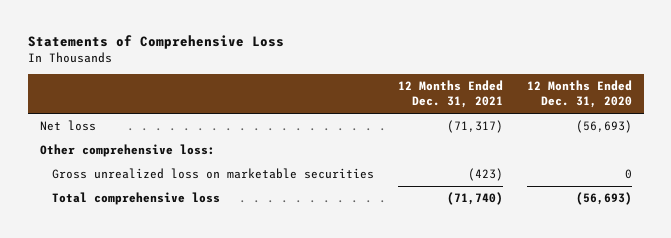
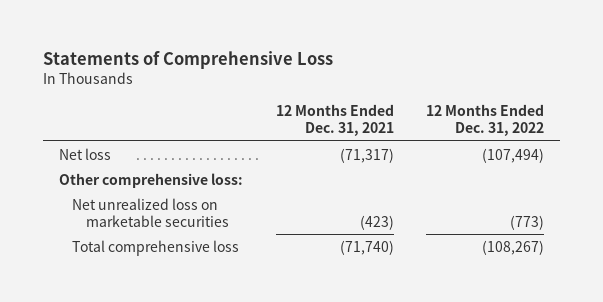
[526,80,632,109] 12 Months Ended Dec. 31, 2020 -> none
none -> [425,104,544,137] 12 Months Ended Dec. 31, 2022
[51,168,374,180] Gross unrealized loss on marketable securities -> [72,197,229,227] Net unrealized loss on marketable securities

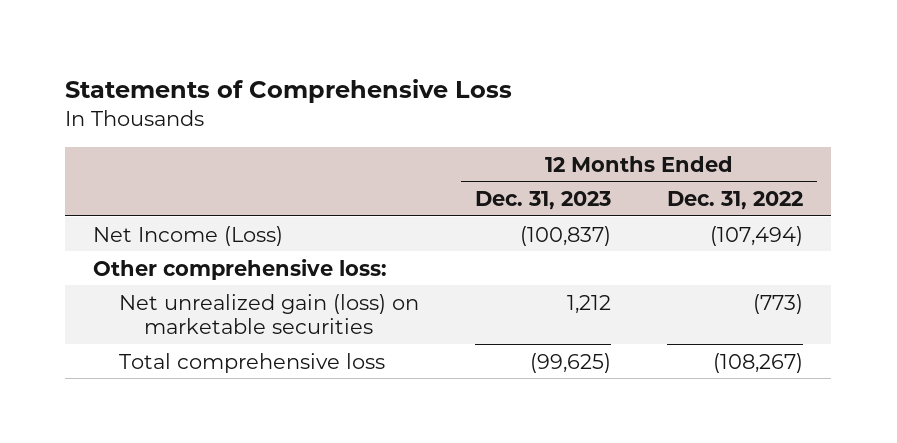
[275,104,394,137] 12 Months Ended Dec. 31, 2021 -> none
none -> [474,191,611,211] Dec. 31, 2023
[59,147,112,160] Net loss -> [93,225,284,246] Net Income (Loss)
[72,197,229,227] Net unrealized loss on marketable securities -> [118,293,419,335] Net unrealized gain (loss) on marketable securities

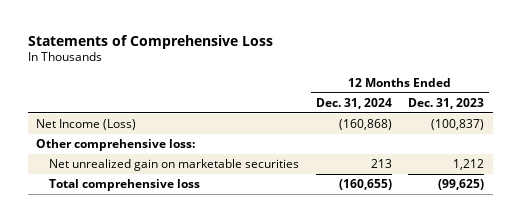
[667,191,804,211] Dec. 31, 2022 -> none
none -> [315,97,392,109] Dec. 31, 2024
[118,293,419,335] Net unrealized gain (loss) on marketable securities -> [48,159,299,172] Net unrealized gain on marketable securities

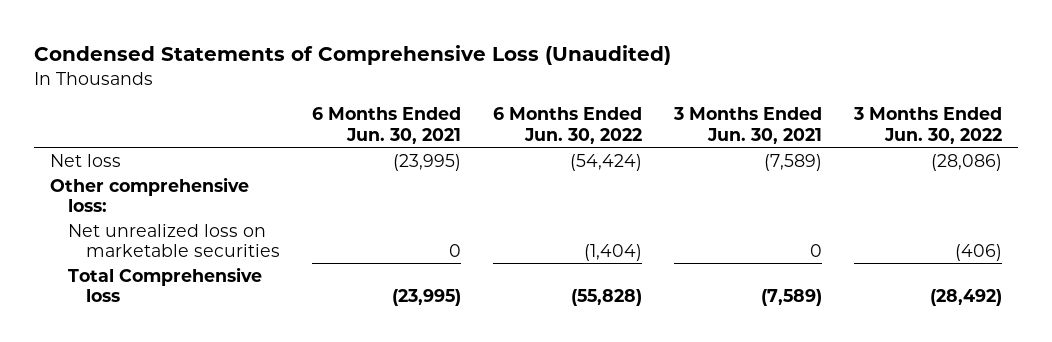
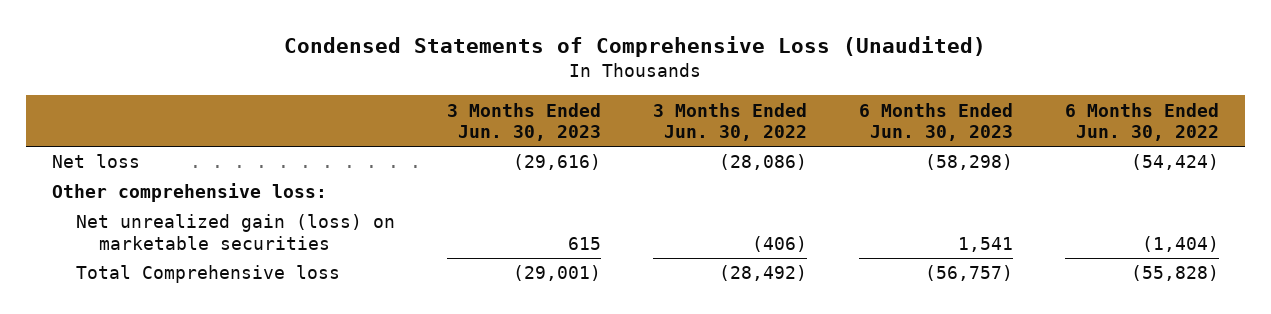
[311,107,461,145] 6 Months Ended Jun. 30, 2021 -> none
[672,107,822,145] 3 Months Ended Jun. 30, 2021 -> none
none -> [446,102,601,142] 3 Months Ended Jun. 30, 2023
none -> [858,102,1013,142] 6 Months Ended Jun. 30, 2023
[67,223,280,258] Net unrealized loss on marketable securities -> [75,214,395,250] Net unrealized gain (loss) on marketable securities

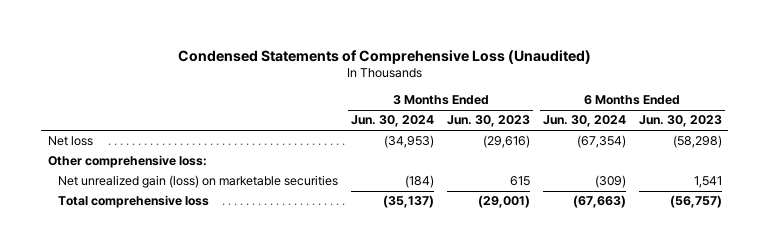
[652,102,807,142] 3 Months Ended Jun. 30, 2022 -> none
[1064,102,1219,142] 6 Months Ended Jun. 30, 2022 -> none
none -> [351,115,435,128] Jun. 30, 2024
none -> [543,115,627,128] Jun. 30, 2024
[75,265,340,284] Total Comprehensive loss -> [58,195,210,209] Total comprehensive loss

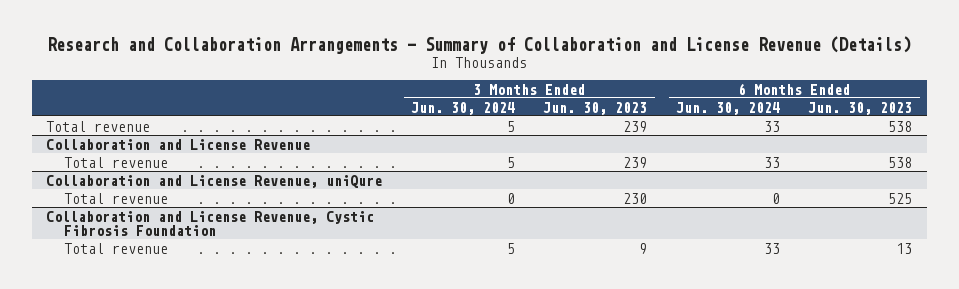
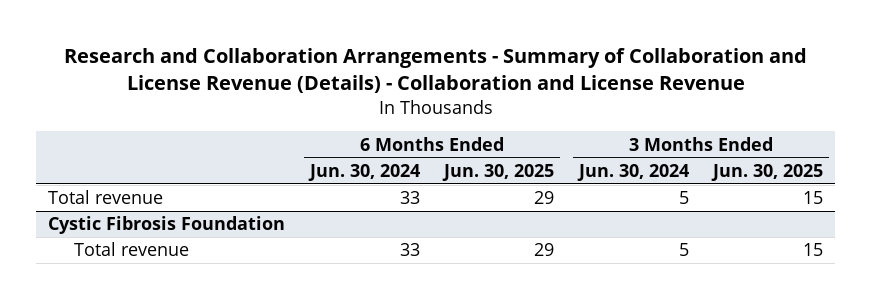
[47,36,912,55] Research and Collaboration Arrangements - Summary of Collaboration and License Revenue (Details) -> [63,48,807,94] Research and Collaboration Arrangements - Summary of Collaboration and License Revenue (Details) - Collaboration and License Revenue
[543,101,648,115] Jun. 30, 2023 -> none
[808,101,913,115] Jun. 30, 2023 -> none
none -> [442,163,555,181] Jun. 30, 2025
none -> [711,163,824,181] Jun. 30, 2025
[64,156,169,168] Total revenue -> none
[46,174,383,188] Collaboration and License Revenue, uniQure -> none
[64,192,169,204] Total revenue -> none
[46,210,375,237] Collaboration and License Revenue, Cystic Fibrosis Foundation -> none
[46,138,311,150] Collaboration and License Revenue -> [48,216,286,235] Cystic Fibrosis Foundation

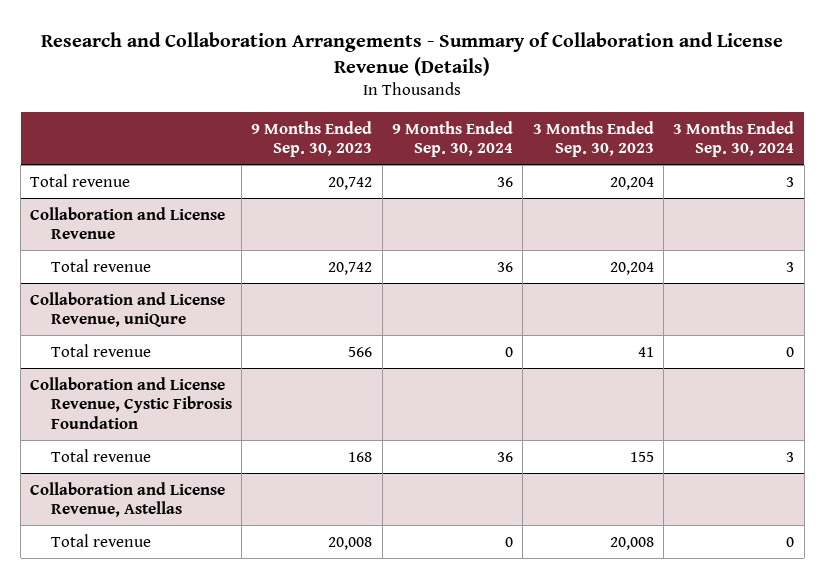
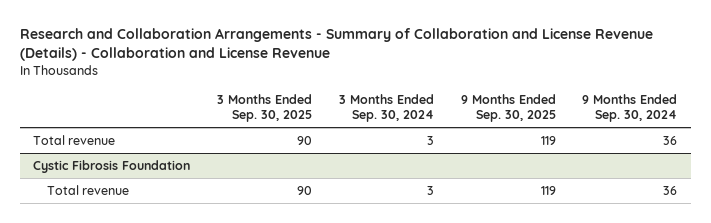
[41,31,784,76] Research and Collaboration Arrangements - Summary of Collaboration and License Revenue (Details) -> [19,28,653,62] Research and Collaboration Arrangements - Summary of Collaboration and License Revenue (Details) - Collaboration and License Revenue
[251,120,373,158] 9 Months Ended Sep. 30, 2023 -> none
[532,120,654,158] 3 Months Ended Sep. 30, 2023 -> none
none -> [217,93,313,123] 3 Months Ended Sep. 30, 2025
none -> [460,93,556,123] 9 Months Ended Sep. 30, 2025
[50,258,151,272] Total revenue -> none
[30,291,226,328] Collaboration and License Revenue, uniQure -> none
[50,343,151,357] Total revenue -> none
[30,376,232,429] Collaboration and License Revenue, Cystic Fibrosis Foundation -> none
[30,206,226,240] Collaboration and License Revenue -> [33,159,191,173] Cystic Fibrosis Foundation
[30,481,226,518] Collaboration and License Revenue, Astellas -> none
[50,533,151,547] Total revenue -> none

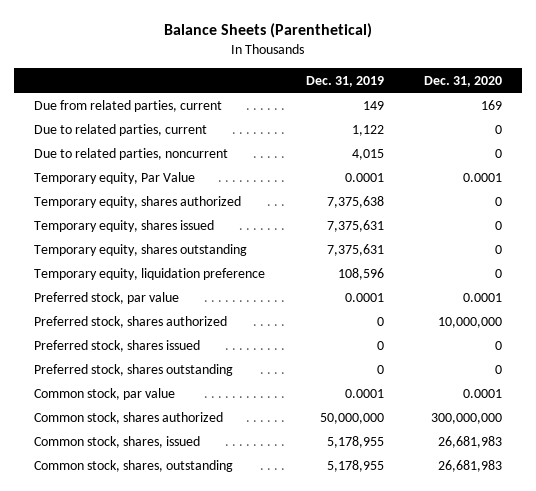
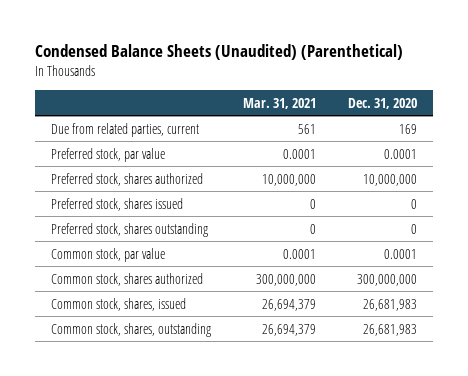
[164,23,373,39] Balance Sheets (Parenthetical) -> [34,43,403,60] Condensed Balance Sheets (Unaudited) (Parenthetical)
[305,75,384,87] Dec. 31, 2019 -> none
none -> [243,97,317,109] Mar. 31, 2021
[33,123,207,136] Due to related parties, current -> none
[33,147,228,160] Due to related parties, noncurrent -> none
[33,171,195,184] Temporary equity, Par Value -> none
[33,195,241,208] Temporary equity, shares authorized -> none
[33,219,214,232] Temporary equity, shares issued -> none
[33,243,247,256] Temporary equity, shares outstanding -> none
[33,267,265,280] Temporary equity, liquidation preference -> none

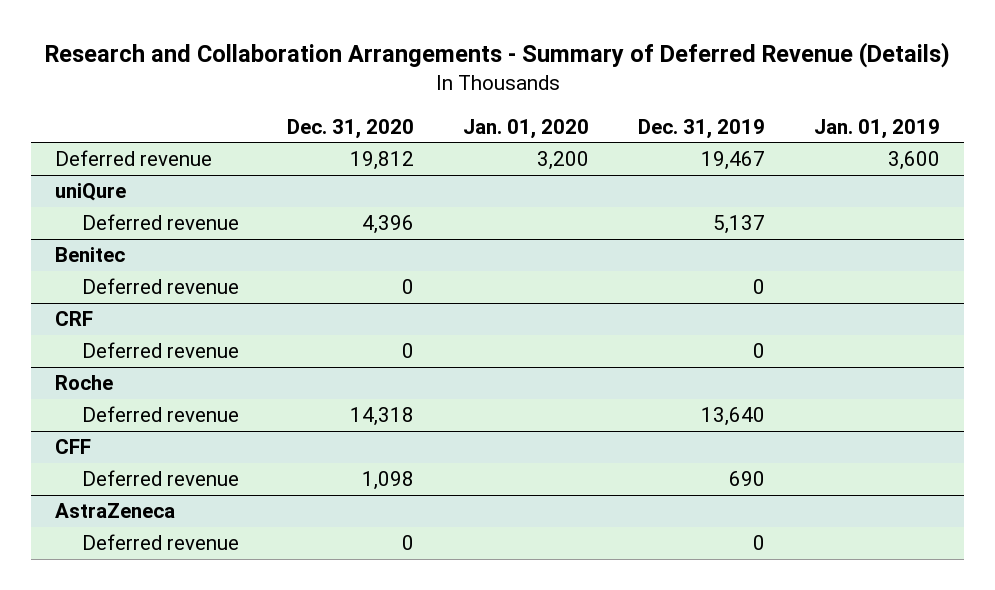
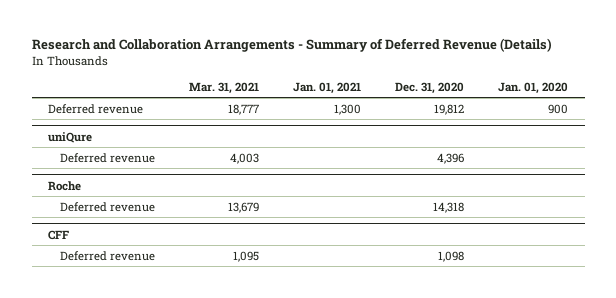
[638,118,766,139] Dec. 31, 2019 -> none
[813,118,940,139] Jan. 01, 2019 -> none
none -> [189,81,260,94] Mar. 31, 2021
none -> [293,81,362,94] Jan. 01, 2021
[537,151,590,171] 3,200 -> [547,103,568,114] 900
[55,247,126,263] Benitec -> none
[81,278,239,295] Deferred revenue -> none
[55,311,94,327] CRF -> none
[81,342,239,359] Deferred revenue -> none
[55,503,176,519] AstraZeneca -> none
[81,534,239,551] Deferred revenue -> none

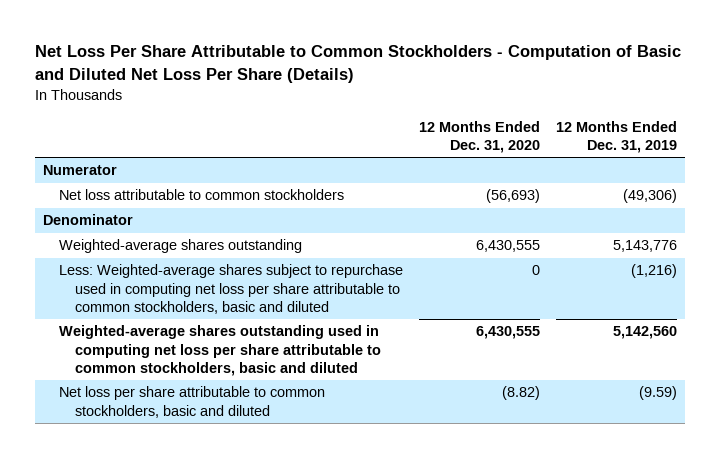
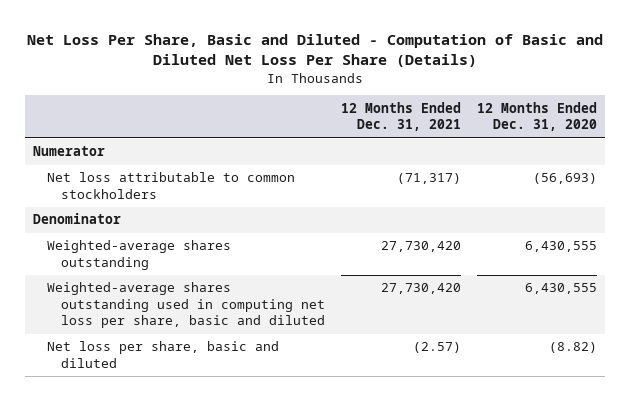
[34,45,681,83] Net Loss Per Share Attributable to Common Stockholders - Computation of Basic and Diluted Net Loss Per Share (Details) -> [27,34,604,68] Net Loss Per Share, Basic and Diluted - Computation of Basic and Diluted Net Loss Per Share (Details)
[555,120,677,153] 12 Months Ended Dec. 31, 2019 -> none
none -> [340,101,461,132] 12 Months Ended Dec. 31, 2021
[59,264,404,315] Less: Weighted-average shares subject to repurchase used in computing net loss per share attributable to common stockholders, basic and diluted -> none
[59,325,382,377] Weighted-average shares outstanding used in computing net loss per share attributable to common stockholders, basic and diluted -> [47,282,325,329] Weighted-average shares outstanding used in computing net loss per share, basic and diluted
[59,386,326,418] Net loss per share attributable to common stockholders, basic and diluted -> [47,341,280,368] Net loss per share, basic and diluted

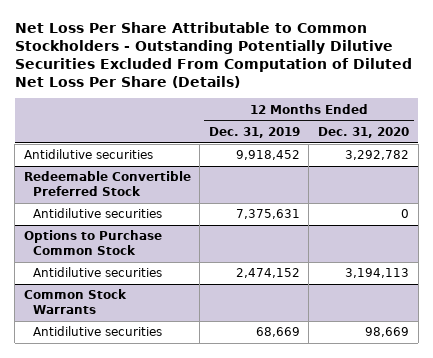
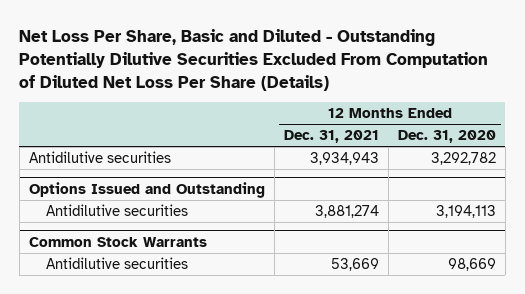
[14,21,412,88] Net Loss Per Share Attributable to Common Stockholders - Outstanding Potentially Dilutive Securities Excluded From Computation of Diluted Net Loss Per Share (Details) -> [19,29,489,91] Net Loss Per Share, Basic and Diluted - Outstanding Potentially Dilutive Securities Excluded From Computation of Diluted Net Loss Per Share (Details)
[208,127,300,139] Dec. 31, 2019 -> none
none -> [283,130,379,144] Dec. 31, 2021
[23,171,191,196] Redeemable Convertible Preferred Stock -> none
[32,208,162,219] Antidilutive securities -> none
[23,230,162,255] Options to Purchase Common Stock -> [28,181,265,198] Options Issued and Outstanding

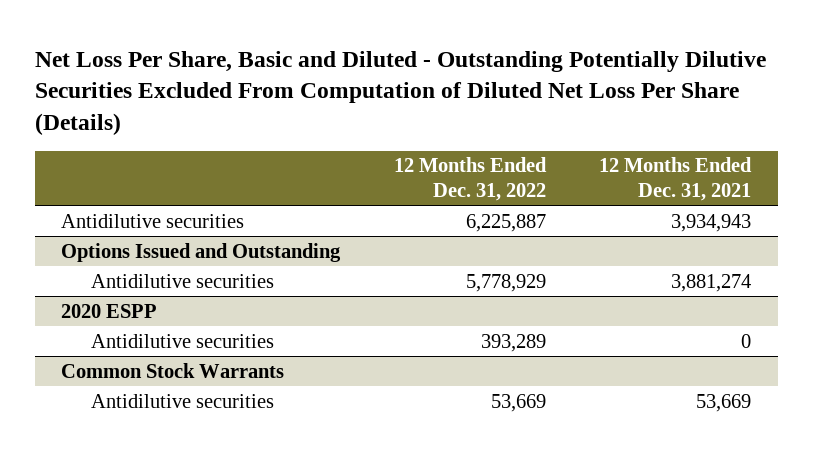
[397,130,496,144] Dec. 31, 2020 -> none
none -> [393,157,547,201] 12 Months Ended Dec. 31, 2022
none -> [61,303,158,318] 2020 ESPP
none -> [91,333,275,348] Antidilutive securities

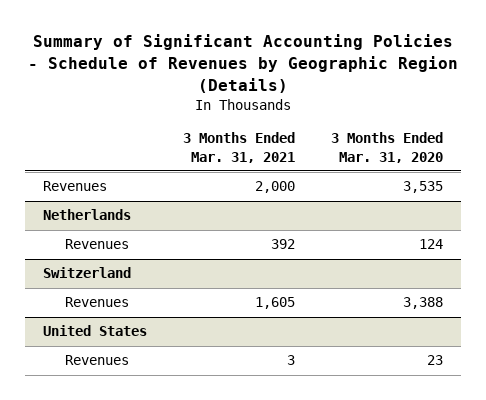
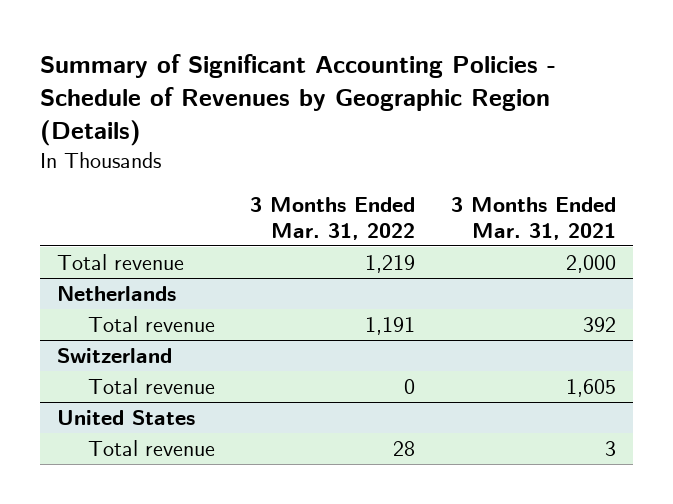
[331,132,444,163] 3 Months Ended Mar. 31, 2020 -> none
none -> [250,197,416,240] 3 Months Ended Mar. 31, 2022
[43,181,108,192] Revenues -> [57,254,185,271] Total revenue
[65,239,130,250] Revenues -> [88,316,216,333] Total revenue
[65,297,130,308] Revenues -> [88,378,216,395] Total revenue
[65,355,130,366] Revenues -> [88,440,216,457] Total revenue

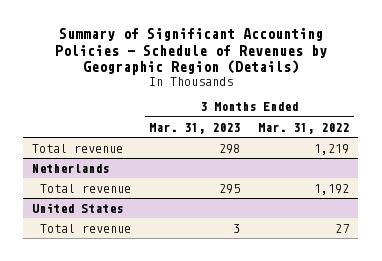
[450,197,616,240] 3 Months Ended Mar. 31, 2021 -> none
none -> [149,122,241,134] Mar. 31, 2023
[57,348,173,364] Switzerland -> none
[88,378,216,395] Total revenue -> none
[365,317,416,336] 1,191 -> [314,183,350,195] 1,192
[393,441,416,457] 28 -> [335,223,350,233] 27

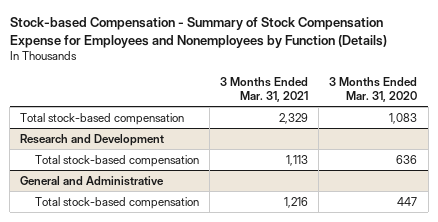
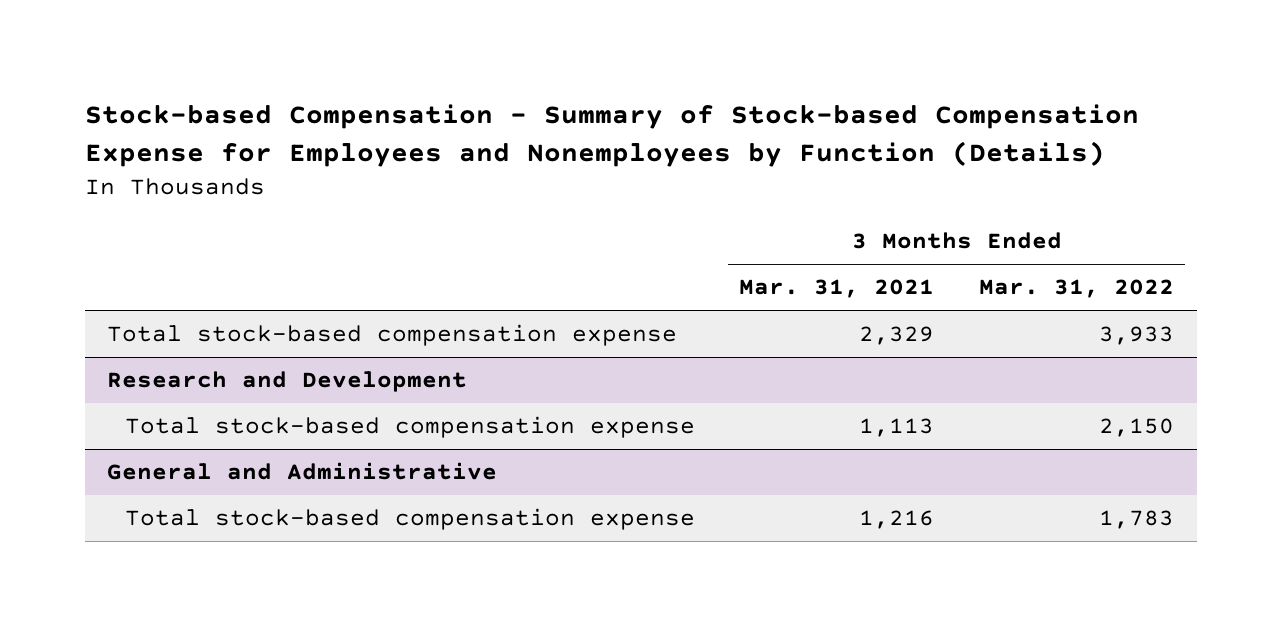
[9,17,387,48] Stock-based Compensation - Summary of Stock Compensation Expense for Employees and Nonemployees by Function (Details) -> [84,103,1139,167] Stock-based Compensation - Summary of Stock-based Compensation Expense for Employees and Nonemployees by Function (Details)
[329,77,418,103] 3 Months Ended Mar. 31, 2020 -> none
none -> [979,279,1175,299] Mar. 31, 2022
[20,112,185,125] Total stock-based compensation -> [107,324,678,347] Total stock-based compensation expense
[34,154,199,167] Total stock-based compensation -> [124,416,695,439] Total stock-based compensation expense
[34,196,199,209] Total stock-based compensation -> [124,508,695,531] Total stock-based compensation expense

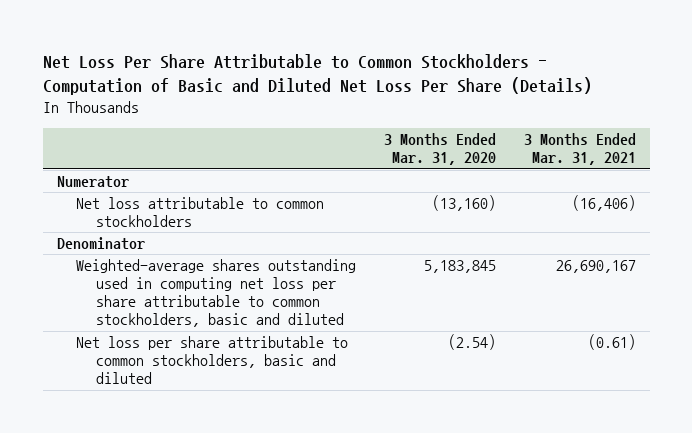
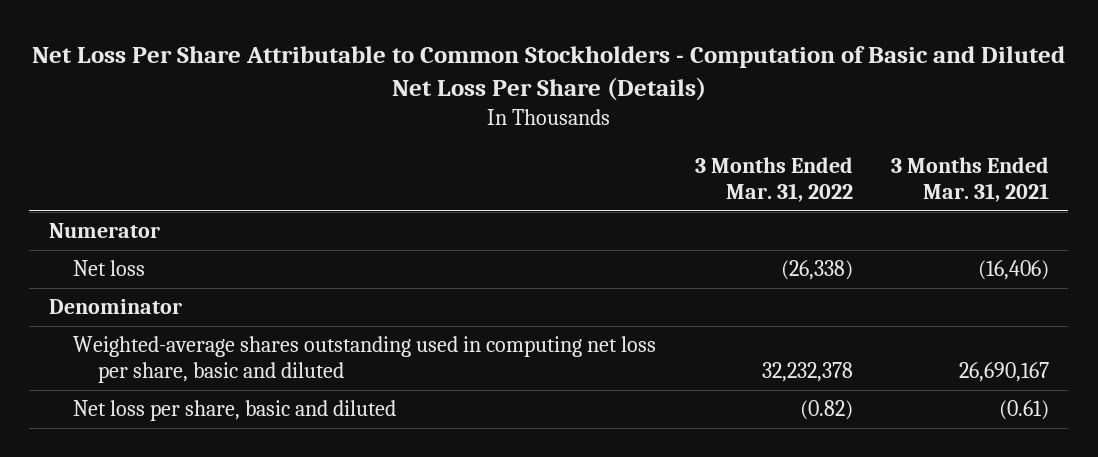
[384,133,497,166] 3 Months Ended Mar. 31, 2020 -> none
none -> [694,156,853,202] 3 Months Ended Mar. 31, 2022
[76,197,325,228] Net loss attributable to common stockholders -> [73,260,146,277] Net loss
[76,259,357,328] Weighted-average shares outstanding used in computing net loss per share attributable to common stockholders, basic and diluted -> [73,336,657,384] Weighted-average shares outstanding used in computing net loss per share, basic and diluted
[76,336,349,385] Net loss per share attributable to common stockholders, basic and diluted -> [73,400,397,422] Net loss per share, basic and diluted

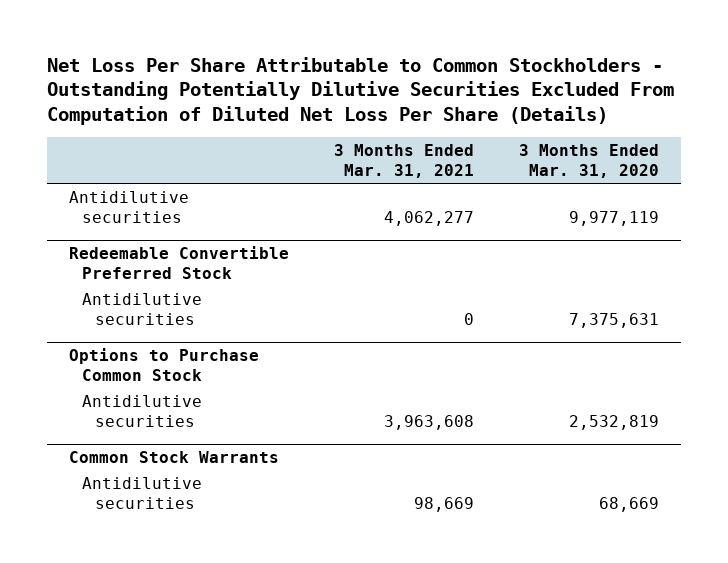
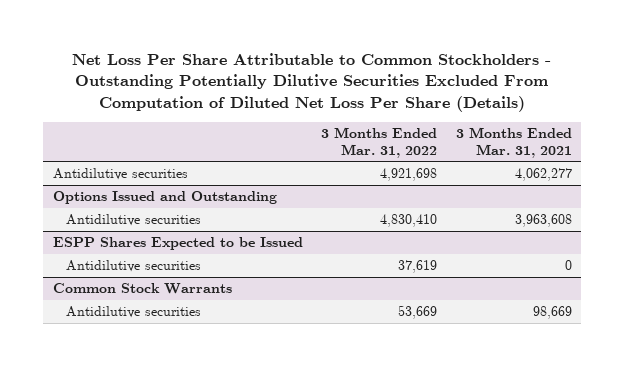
[518,143,659,179] 3 Months Ended Mar. 31, 2020 -> none
none -> [321,126,438,158] 3 Months Ended Mar. 31, 2022
[69,245,290,280] Redeemable Convertible Preferred Stock -> none
[82,292,203,325] Antidilutive securities -> none
[69,347,260,382] Options to Purchase Common Stock -> [52,191,277,205] Options Issued and Outstanding
none -> [52,237,303,251] ESPP Shares Expected to be Issued
none -> [66,260,202,273] Antidilutive securities

